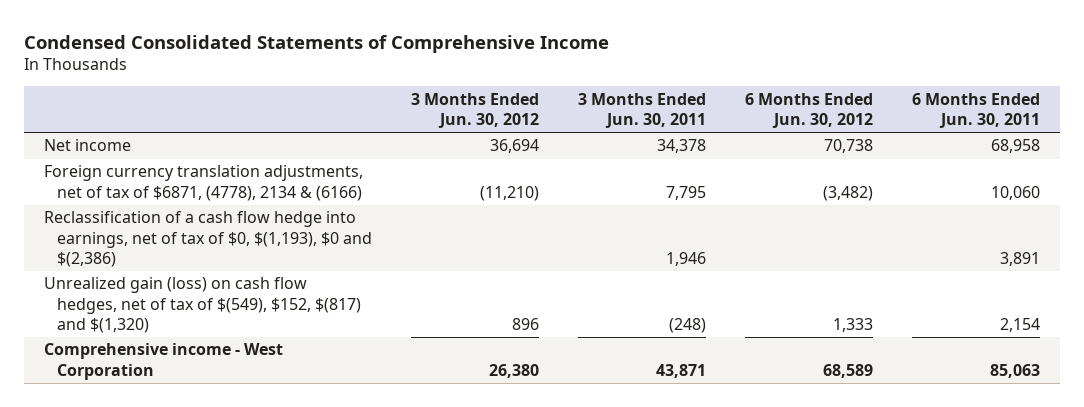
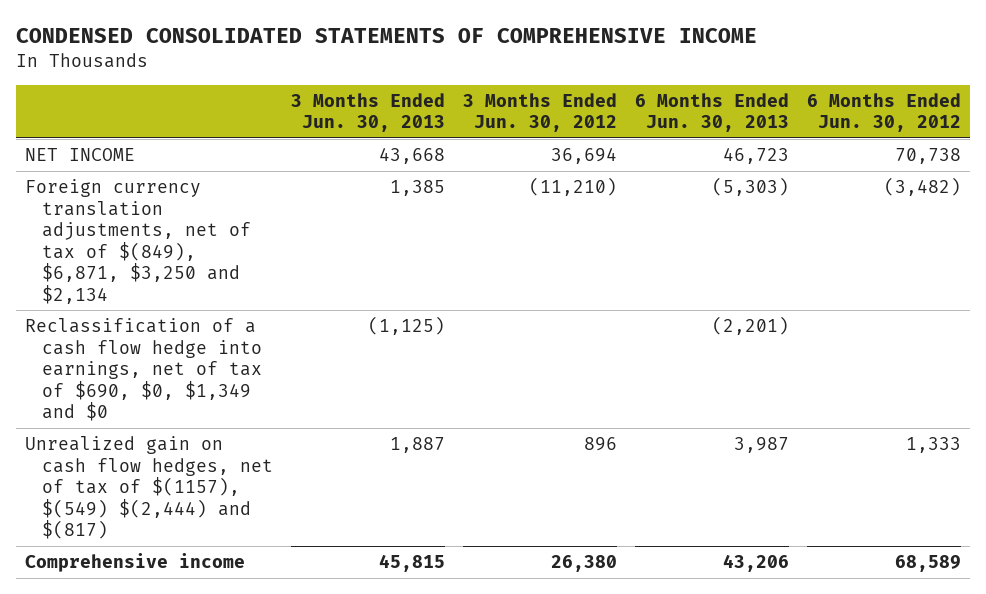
[24,34,610,53] Condensed Consolidated Statements of Comprehensive Income -> [15,28,757,44] CONDENSED CONSOLIDATED STATEMENTS OF COMPREHENSIVE INCOME
[577,92,706,129] 3 Months Ended Jun. 30, 2011 -> none
[912,92,1041,129] 6 Months Ended Jun. 30, 2011 -> none
none -> [290,92,445,133] 3 Months Ended Jun. 30, 2013
none -> [634,92,789,133] 6 Months Ended Jun. 30, 2013
[43,139,131,152] Net income -> [24,148,135,162] NET INCOME
[43,165,363,201] Foreign currency translation adjustments, net of tax of $6871, (4778), 2134 & (6166) -> [24,179,252,304] Foreign currency translation adjustments, net of tax of $(849), $6,871, $3,250 and $2,134
[43,211,372,268] Reclassification of a cash flow hedge into earnings, net of tax of $0, $(1,193), $0 and $(2,386) -> [24,318,263,422] Reclassification of a cash flow hedge into earnings, net of tax of $690, $0, $1,349 and $0
[43,277,361,334] Unrealized gain (loss) on cash flow hedges, net of tax of $(549), $152, $(817) and $(1,320) -> [24,436,274,540] Unrealized gain on cash flow hedges, net of tax of $(1157), $(549) $(2,444) and $(817)
[43,343,283,380] Comprehensive income - West Corporation -> [24,553,245,573] Comprehensive income

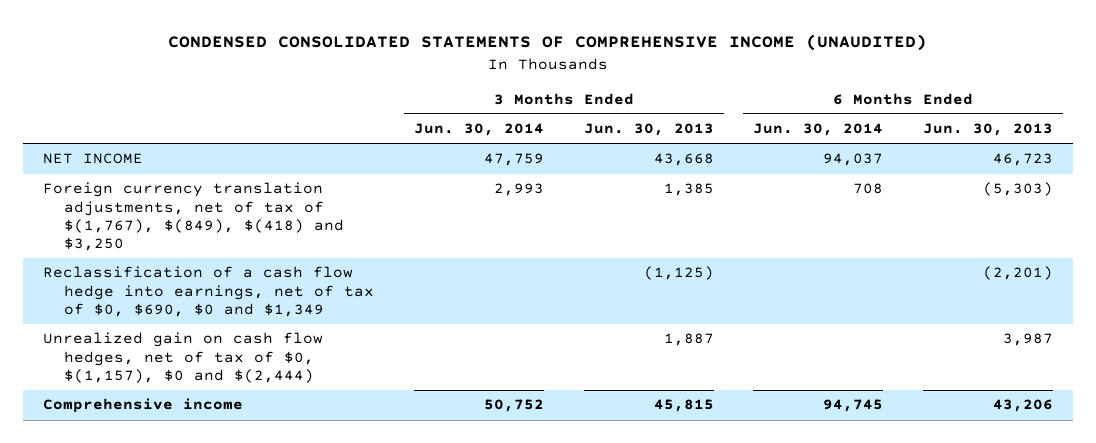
[15,28,757,44] CONDENSED CONSOLIDATED STATEMENTS OF COMPREHENSIVE INCOME -> [167,34,927,52] CONDENSED CONSOLIDATED STATEMENTS OF COMPREHENSIVE INCOME (UNAUDITED)
[462,92,617,133] 3 Months Ended Jun. 30, 2012 -> none
[806,92,961,133] 6 Months Ended Jun. 30, 2012 -> none
none -> [413,123,544,137] Jun. 30, 2014
none -> [753,123,884,137] Jun. 30, 2014
[24,179,252,304] Foreign currency translation adjustments, net of tax of $(849), $6,871, $3,250 and $2,134 -> [42,182,345,252] Foreign currency translation adjustments, net of tax of $(1,767), $(849), $(418) and $3,250
[24,318,263,422] Reclassification of a cash flow hedge into earnings, net of tax of $690, $0, $1,349 and $0 -> [42,266,375,317] Reclassification of a cash flow hedge into earnings, net of tax of $0, $690, $0 and $1,349
[24,436,274,540] Unrealized gain on cash flow hedges, net of tax of $(1157), $(549) $(2,444) and $(817) -> [42,332,323,383] Unrealized gain on cash flow hedges, net of tax of $0, $(1,157), $0 and $(2,444)

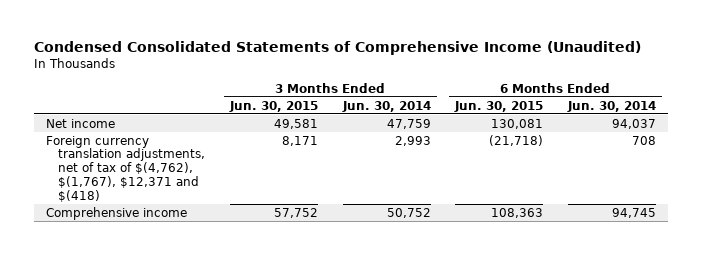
[167,34,927,52] CONDENSED CONSOLIDATED STATEMENTS OF COMPREHENSIVE INCOME (UNAUDITED) -> [33,41,641,56] Condensed Consolidated Statements of Comprehensive Income (Unaudited)
[583,123,714,137] Jun. 30, 2013 -> none
[923,123,1054,137] Jun. 30, 2013 -> none
none -> [229,100,319,112] Jun. 30, 2015
none -> [454,100,544,112] Jun. 30, 2015
[42,266,375,317] Reclassification of a cash flow hedge into earnings, net of tax of $0, $690, $0 and $1,349 -> none
[42,332,323,383] Unrealized gain on cash flow hedges, net of tax of $0, $(1,157), $0 and $(2,444) -> none
[42,153,143,165] NET INCOME -> [45,118,115,128] Net income
[42,182,345,252] Foreign currency translation adjustments, net of tax of $(1,767), $(849), $(418) and $3,250 -> [45,135,206,202] Foreign currency translation adjustments, net of tax of $(4,762), $(1,767), $12,371 and $(418)

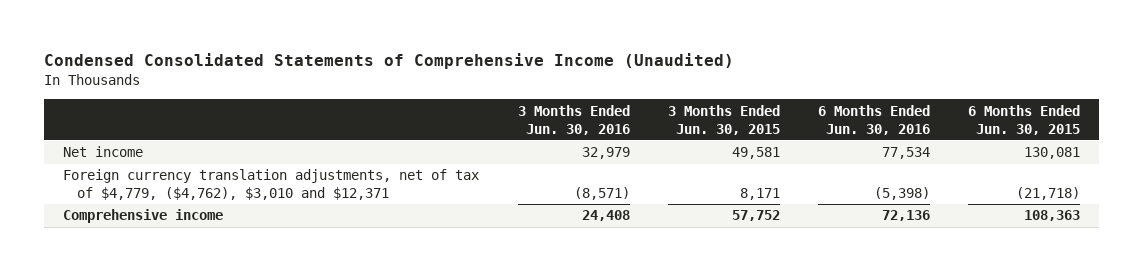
[341,100,431,112] Jun. 30, 2014 -> none
[566,100,656,112] Jun. 30, 2014 -> none
none -> [517,104,630,135] 3 Months Ended Jun. 30, 2016
none -> [817,104,930,135] 6 Months Ended Jun. 30, 2016
[45,135,206,202] Foreign currency translation adjustments, net of tax of $(4,762), $(1,767), $12,371 and $(418) -> [63,169,480,201] Foreign currency translation adjustments, net of tax of $4,779, ($4,762), $3,010 and $12,371

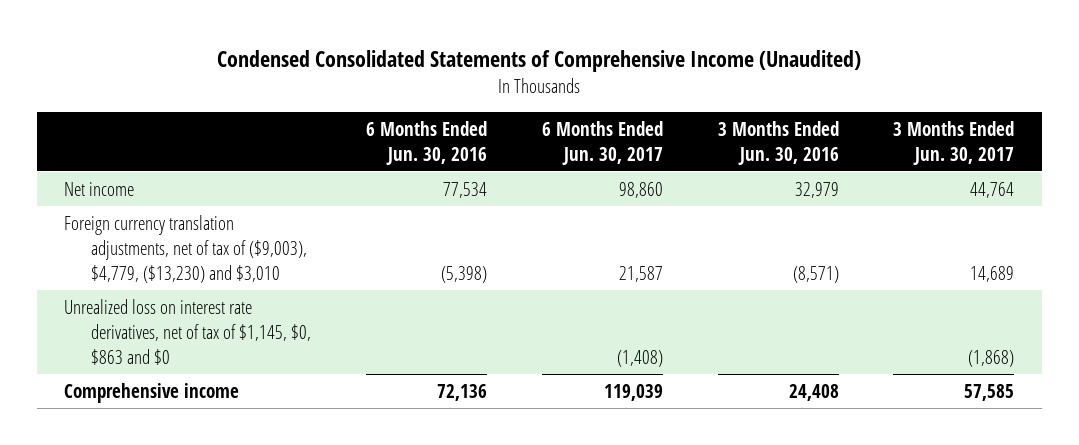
[667,104,780,135] 3 Months Ended Jun. 30, 2015 -> none
[967,104,1080,135] 6 Months Ended Jun. 30, 2015 -> none
none -> [541,120,663,165] 6 Months Ended Jun. 30, 2017
none -> [893,120,1015,165] 3 Months Ended Jun. 30, 2017
[63,169,480,201] Foreign currency translation adjustments, net of tax of $4,779, ($4,762), $3,010 and $12,371 -> [64,214,307,283] Foreign currency translation adjustments, net of tax of ($9,003), $4,779, ($13,230) and $3,010
none -> [64,298,311,365] Unrealized loss on interest rate derivatives, net of tax of $1,145, $0, $863 and $0

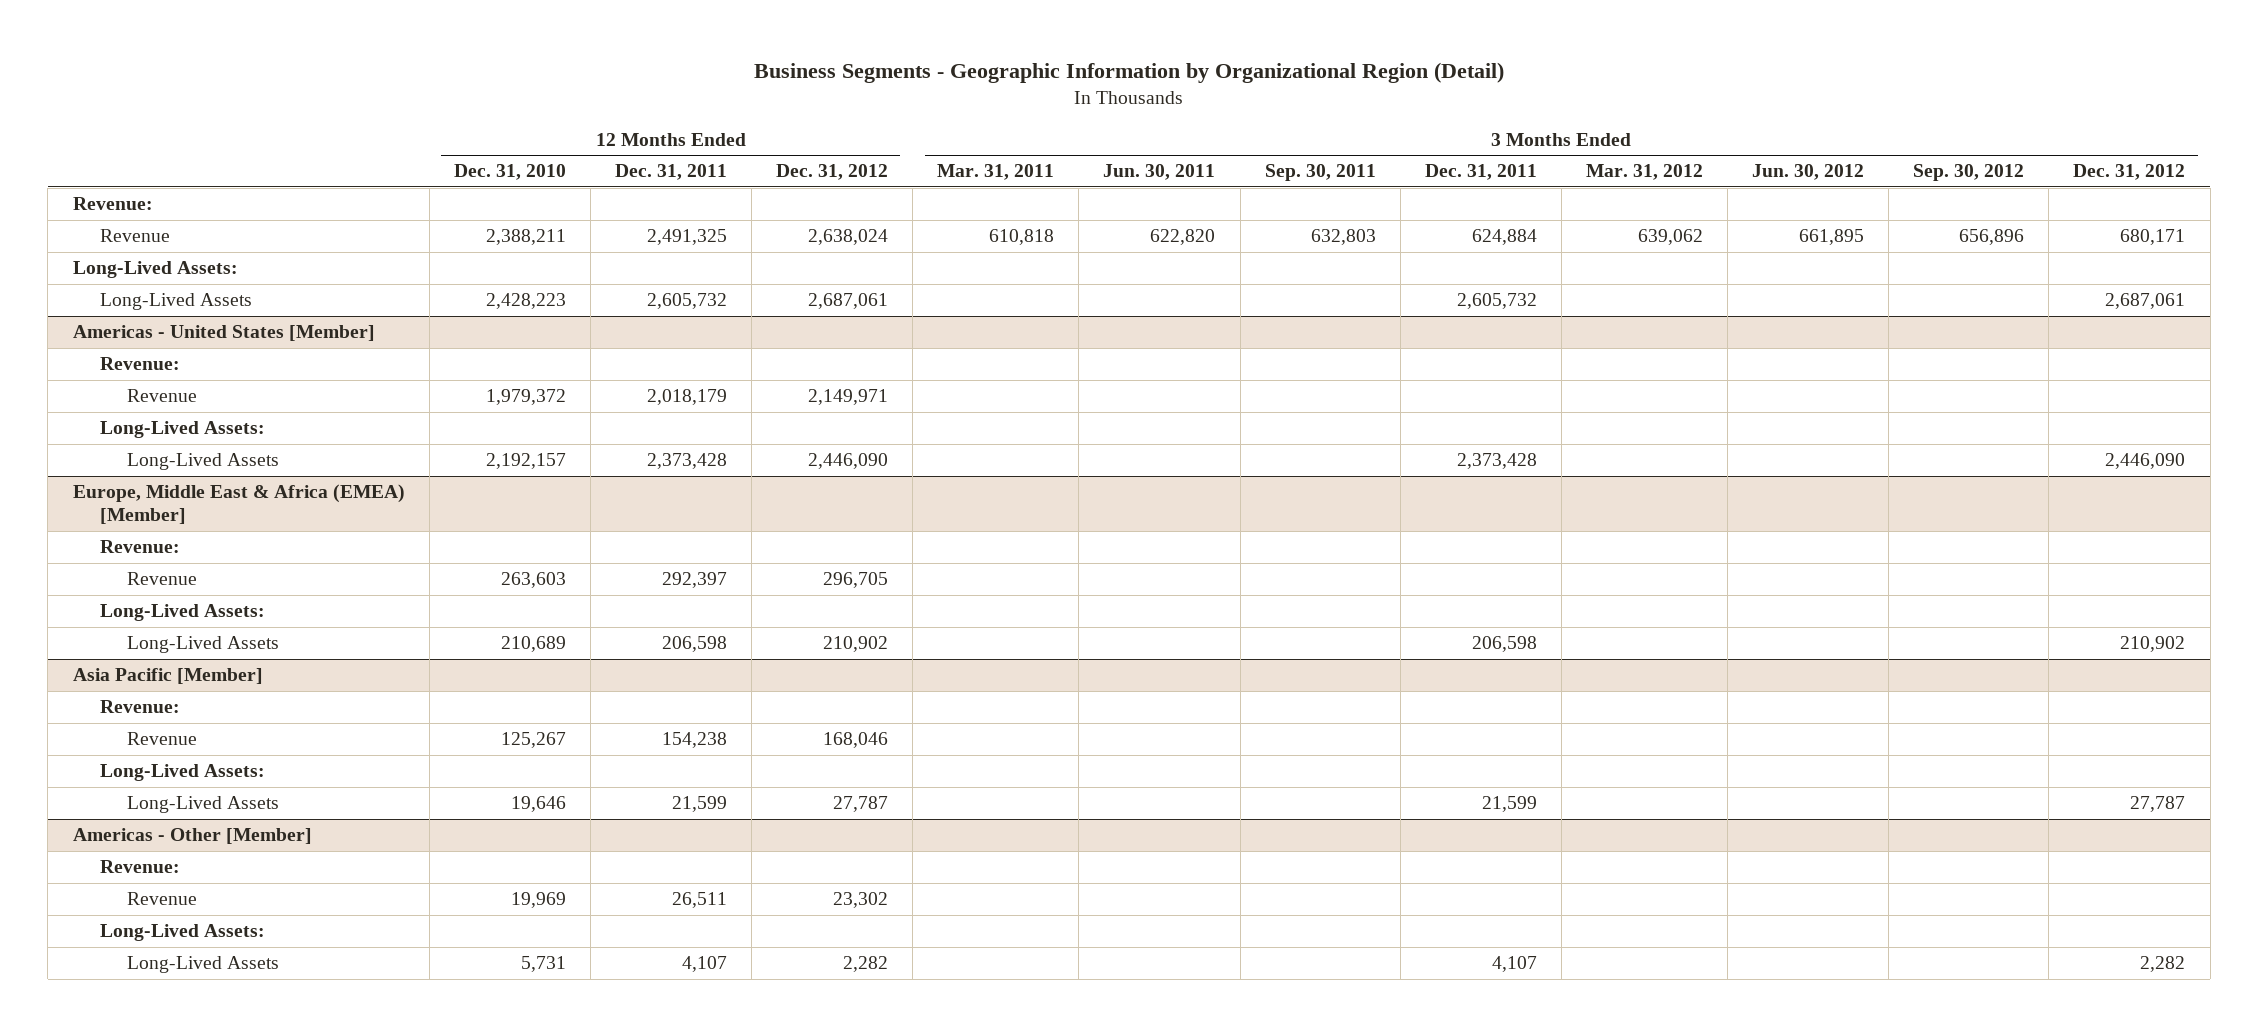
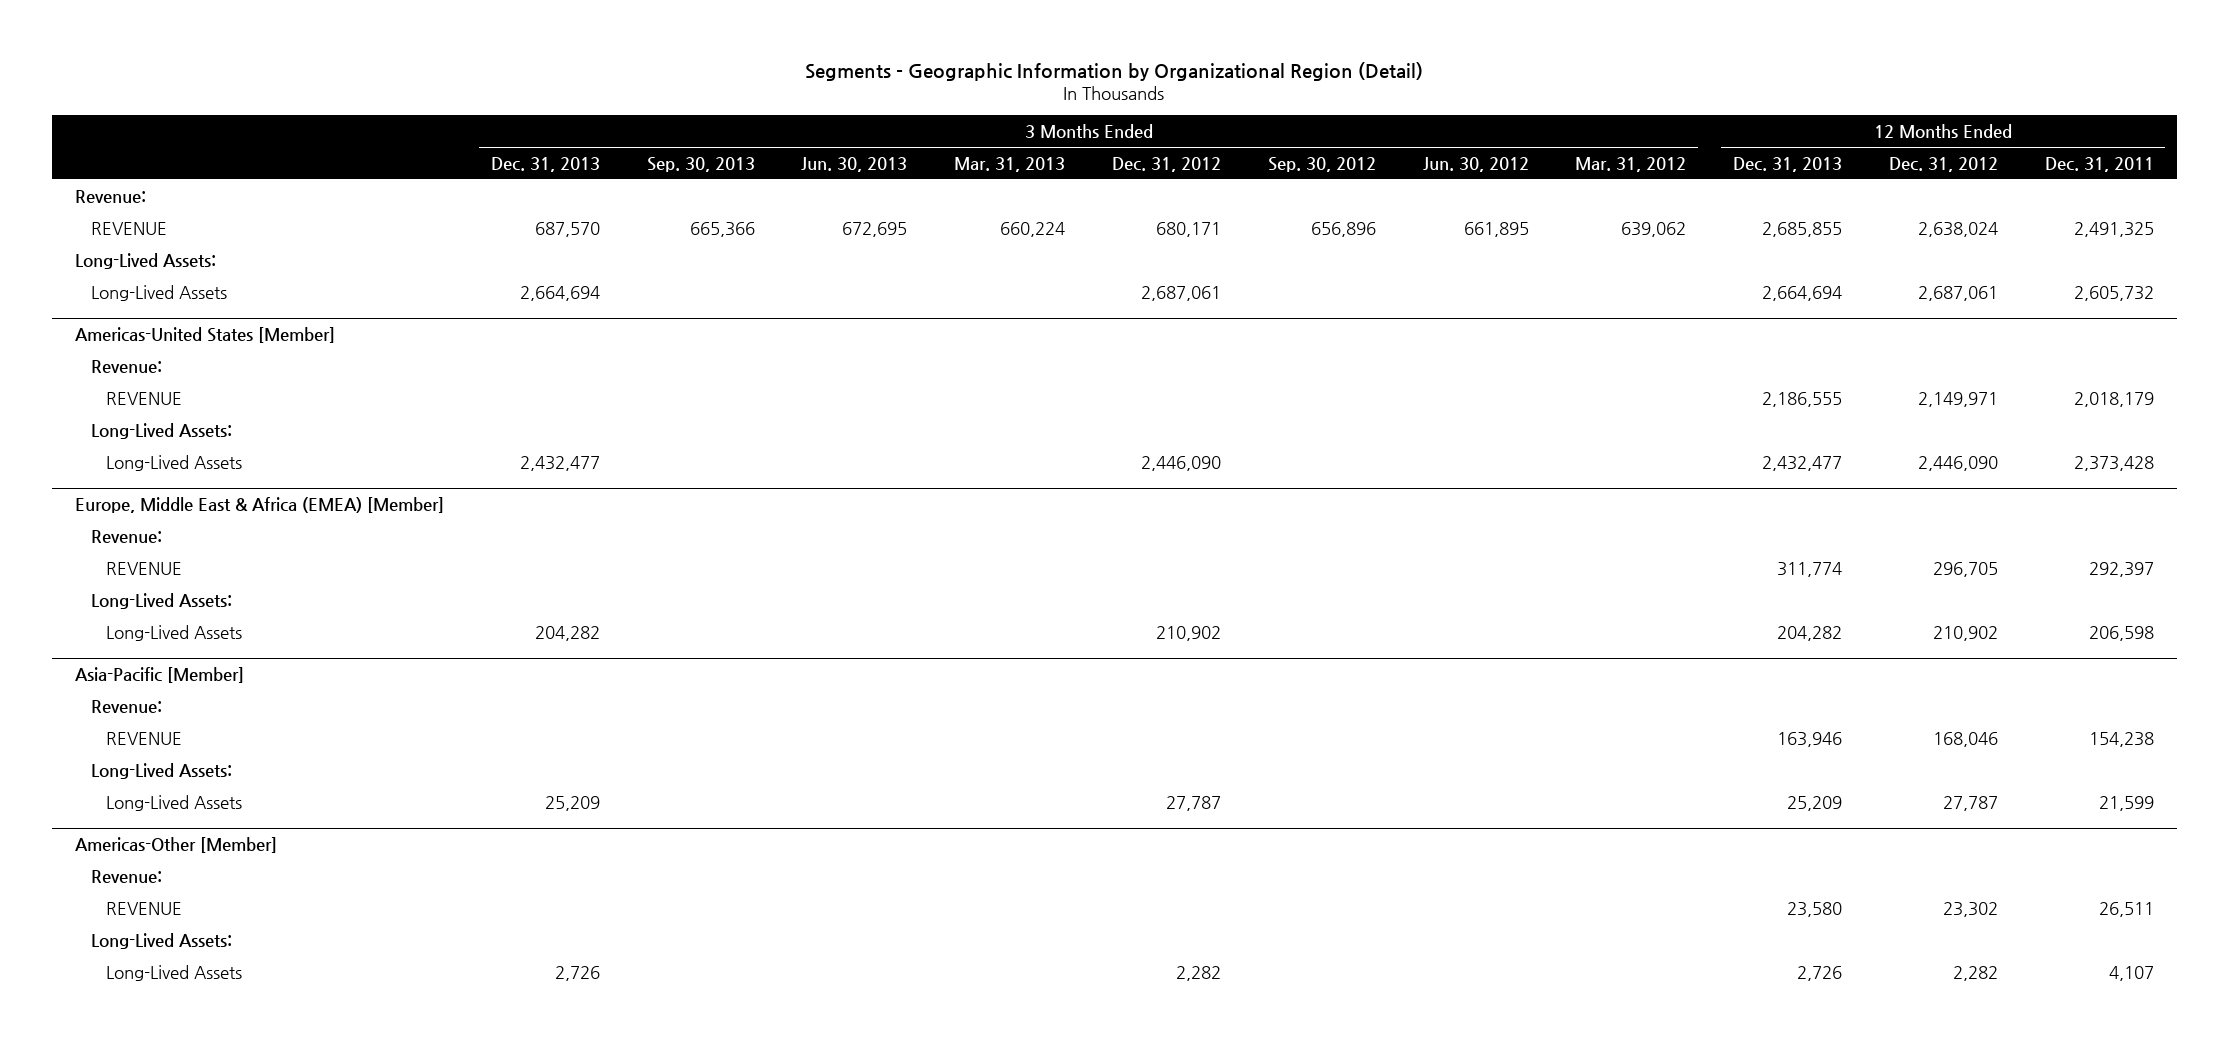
[754,61,1505,83] Business Segments - Geographic Information by Organizational Region (Detail) -> [805,62,1424,82] Segments - Geographic Information by Organizational Region (Detail)
[453,164,566,181] Dec. 31, 2010 -> none
[937,164,1055,181] Mar. 31, 2011 -> none
[1103,164,1216,181] Jun. 30, 2011 -> none
[1264,164,1376,182] Sep. 30, 2011 -> none
[1424,164,1537,181] Dec. 31, 2011 -> none
none -> [490,156,600,172] Dec. 31, 2013
none -> [646,156,755,172] Sep. 30, 2013
none -> [801,156,908,172] Jun. 30, 2013
none -> [954,156,1066,172] Mar. 31, 2013
none -> [1733,156,1843,172] Dec. 31, 2013
[99,229,170,243] Revenue -> [90,221,167,235] REVENUE
[72,325,375,342] Americas - United States [Member] -> [75,327,336,344] Americas-United States [Member]
[126,389,197,403] Revenue -> [106,391,183,405] REVENUE
[126,572,197,586] Revenue -> [106,561,183,575] REVENUE
[72,668,263,685] Asia Pacific [Member] -> [75,667,245,684] Asia-Pacific [Member]
[126,732,197,746] Revenue -> [106,731,183,745] REVENUE
[72,828,312,845] Americas - Other [Member] -> [75,837,278,854] Americas-Other [Member]
[126,892,197,906] Revenue -> [106,901,183,915] REVENUE

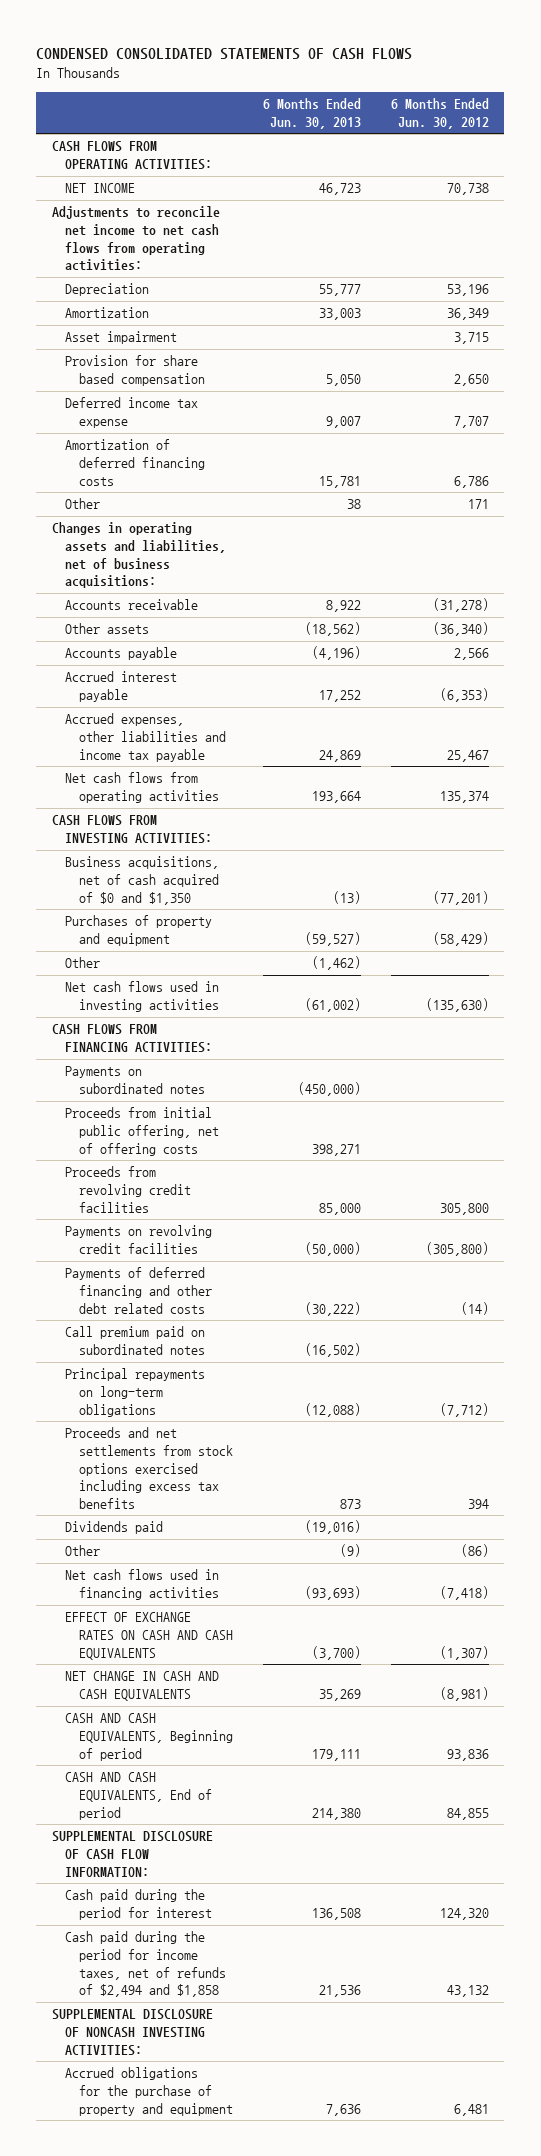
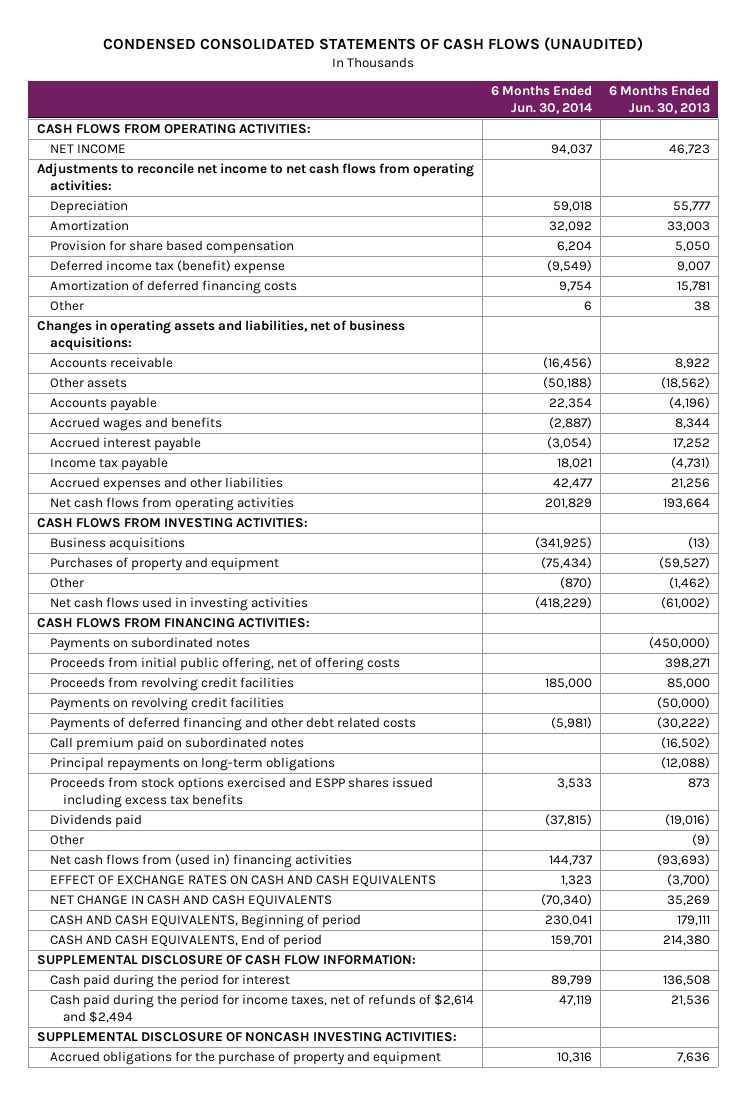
[36,48,413,61] CONDENSED CONSOLIDATED STATEMENTS OF CASH FLOWS -> [103,37,644,52] CONDENSED CONSOLIDATED STATEMENTS OF CASH FLOWS (UNAUDITED)
[391,98,490,129] 6 Months Ended Jun. 30, 2012 -> none
none -> [491,85,593,114] 6 Months Ended Jun. 30, 2014
[65,331,178,345] Asset impairment -> none
[65,397,199,429] Deferred income tax expense -> [50,260,286,275] Deferred income tax (benefit) expense
none -> [50,417,223,432] Accrued wages and benefits
none -> [50,457,169,472] Income tax payable
[65,713,227,762] Accrued expenses, other liabilities and income tax payable -> [50,477,284,492] Accrued expenses and other liabilities
[319,749,362,762] 24,869 -> [670,478,710,490] 21,256
[65,856,220,905] Business acquisitions, net of cash acquired of $0 and $1,350 -> [50,537,186,552] Business acquisitions
[65,1427,234,1509] Proceeds and net settlements from stock options exercised including excess tax benefits -> [50,777,434,809] Proceeds from stock options exercised and ESPP shares issued including excess tax benefits
[65,1569,220,1601] Net cash flows used in financing activities -> [50,854,353,869] Net cash flows from (used in) financing activities
[65,1931,227,1998] Cash paid during the period for income taxes, net of refunds of $2,494 and $1,858 -> [50,994,475,1024] Cash paid during the period for income taxes, net of refunds of $2,614 and $2,494

